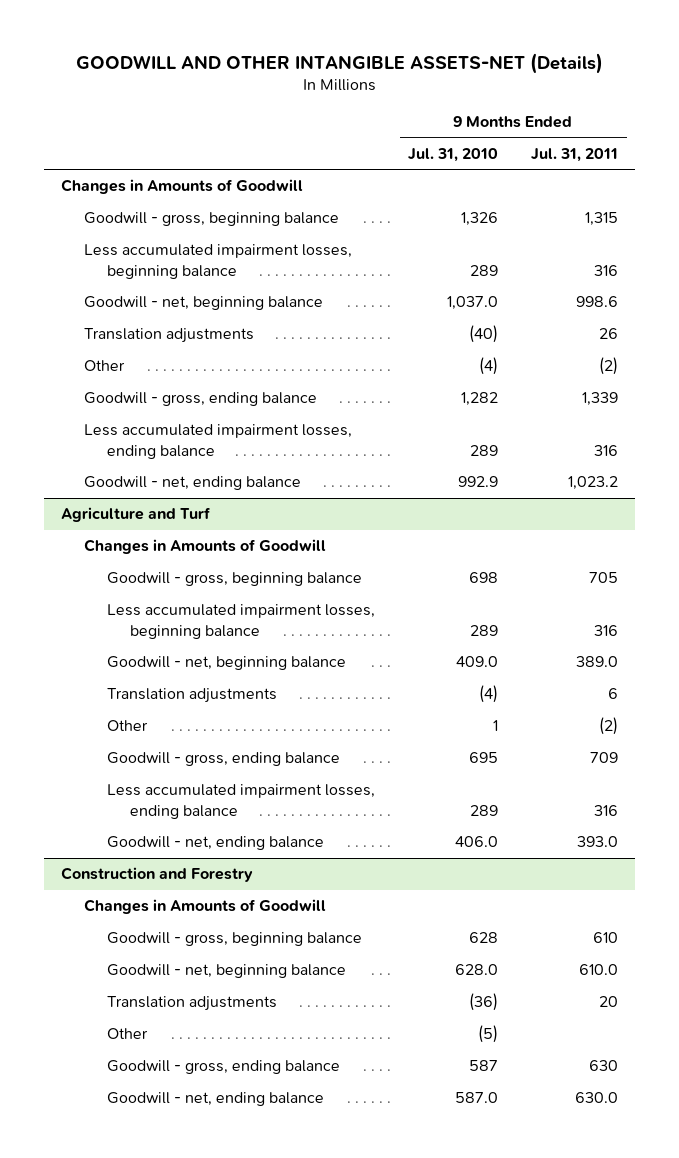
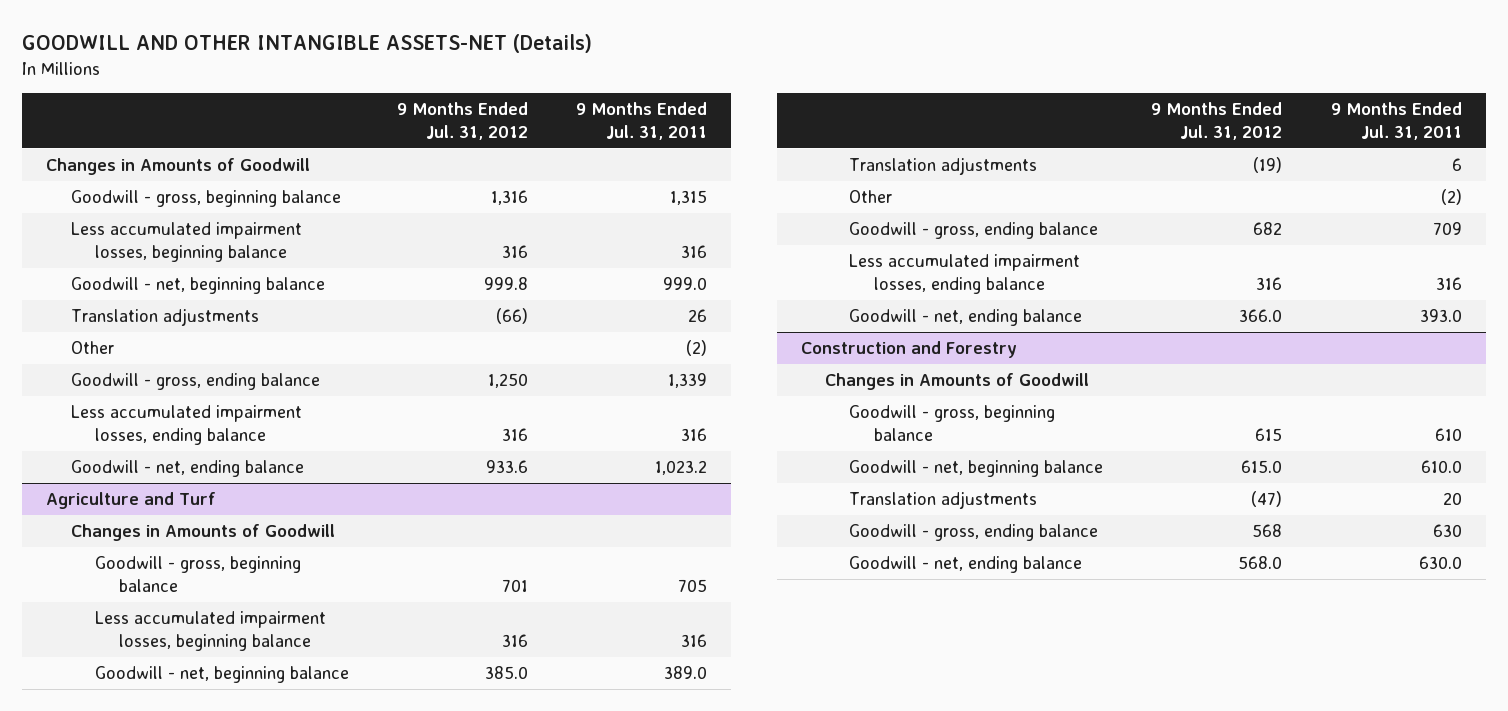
[408,148,499,163] Jul. 31, 2010 -> none
none -> [397,102,529,141] 9 Months Ended Jul. 31, 2012
[576,296,619,308] 998.6 -> [663,277,708,291] 999.0
[106,1028,148,1040] Other -> none

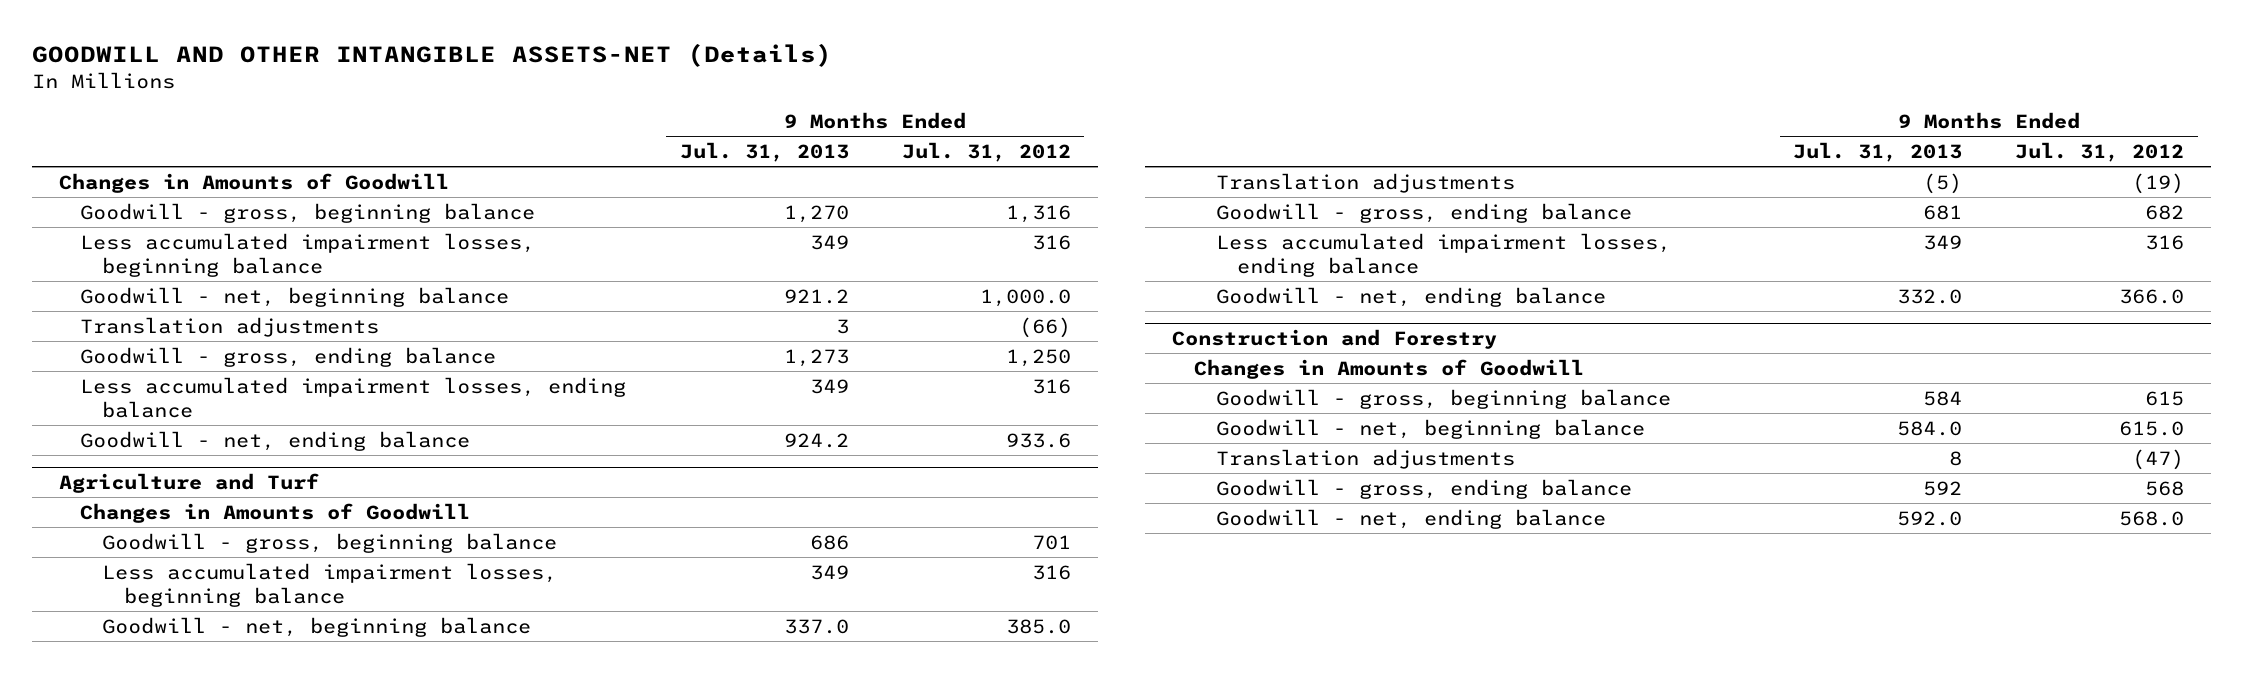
[576,102,708,141] 9 Months Ended Jul. 31, 2011 -> none
none -> [679,141,849,162] Jul. 31, 2013
[484,277,529,291] 999.8 -> [979,288,1071,307] 1,000.0
[70,341,114,355] Other -> none
[849,190,893,204] Other -> none

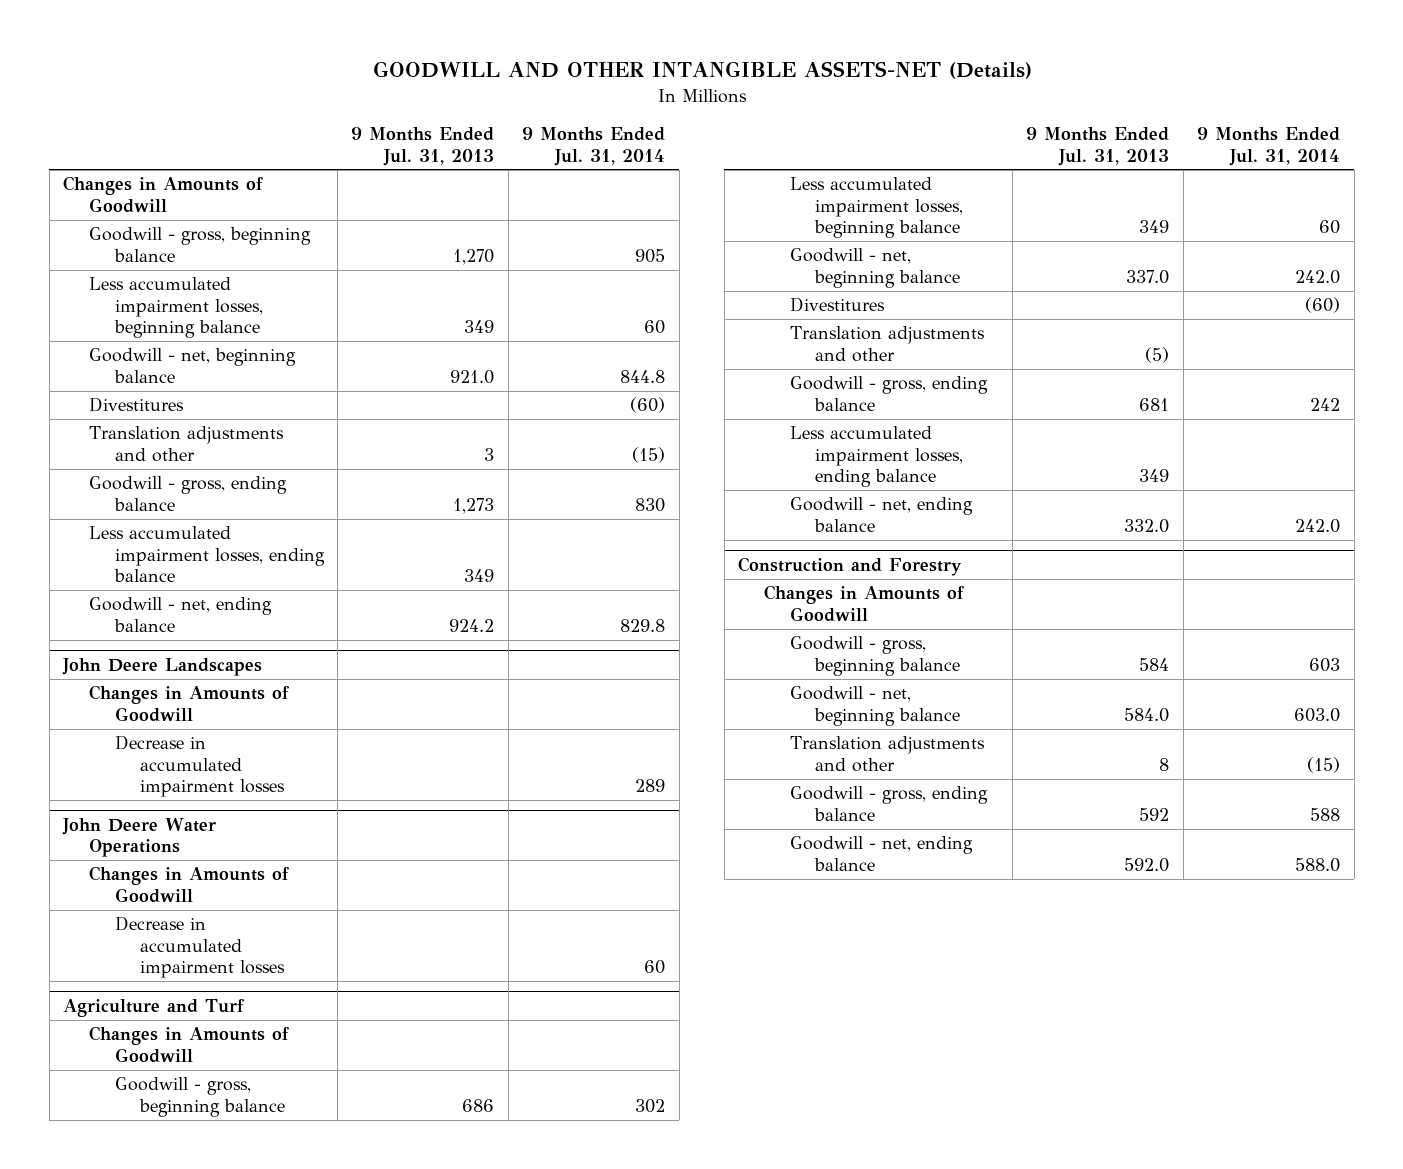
[901,141,1071,162] Jul. 31, 2012 -> none
none -> [522,127,666,166] 9 Months Ended Jul. 31, 2014
[783,288,849,304] 921.2 -> [450,369,495,384] 921.0
none -> [88,397,184,413] Divestitures
[80,316,380,337] Translation adjustments -> [88,426,284,462] Translation adjustments and other
none -> [62,658,263,677] John Deere Landscapes
none -> [88,685,290,722] Changes in Amounts of Goodwill
none -> [114,735,286,798] Decrease in accumulated impairment losses
none -> [62,818,217,858] John Deere Water Operations
none -> [88,866,290,903] Changes in Amounts of Goodwill
none -> [114,916,286,979] Decrease in accumulated impairment losses
none -> [789,297,885,313] Divestitures
[1215,172,1515,193] Translation adjustments -> [789,326,985,362] Translation adjustments and other
[1215,448,1515,469] Translation adjustments -> [789,736,985,772] Translation adjustments and other

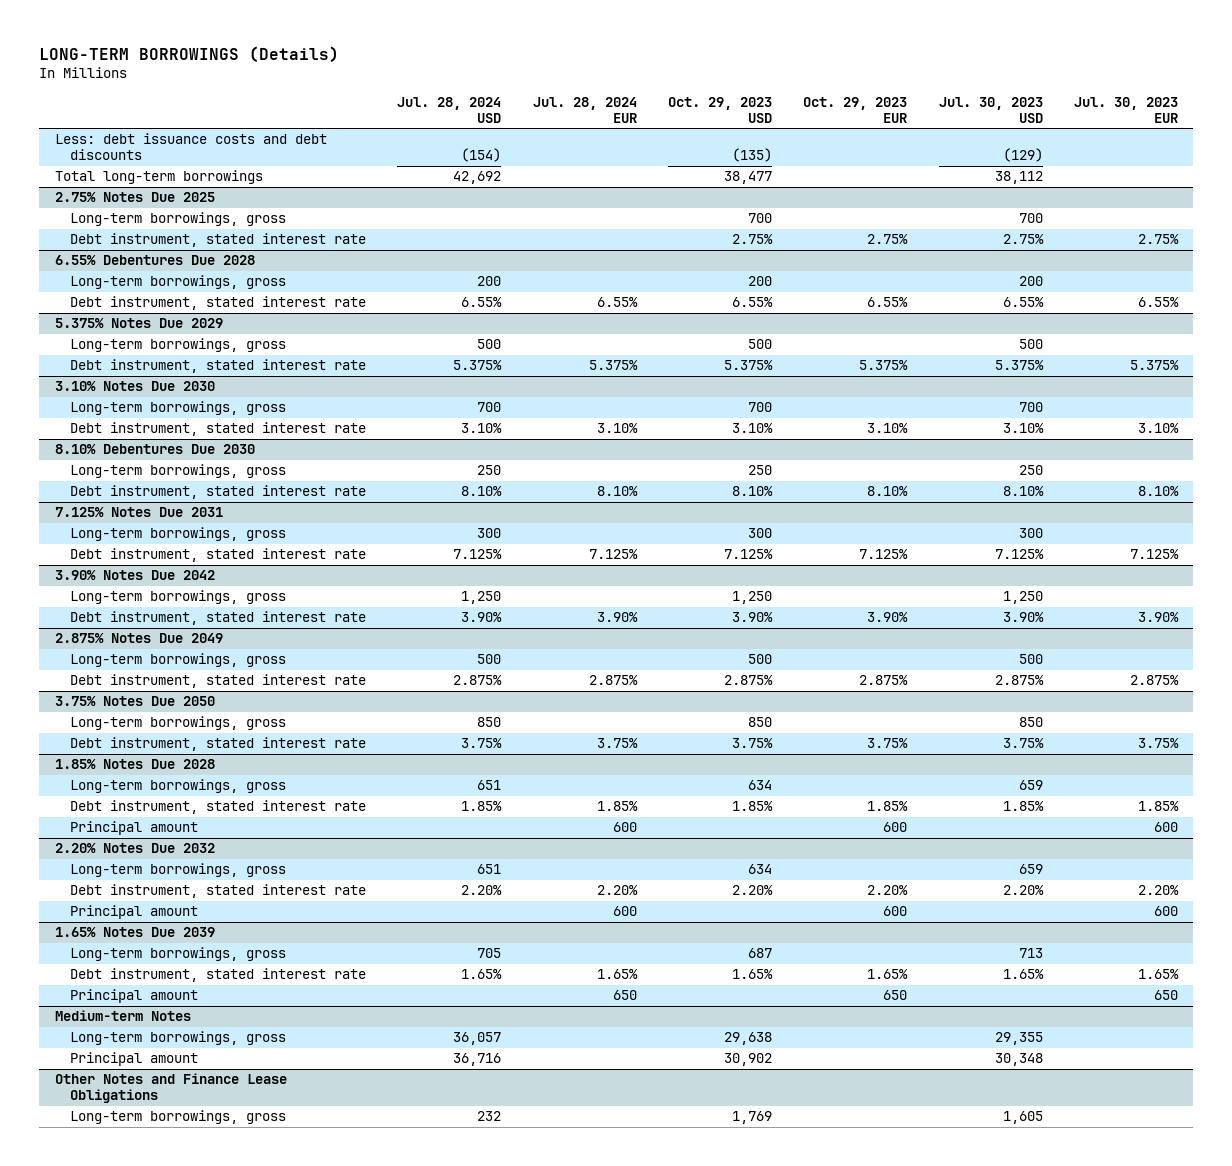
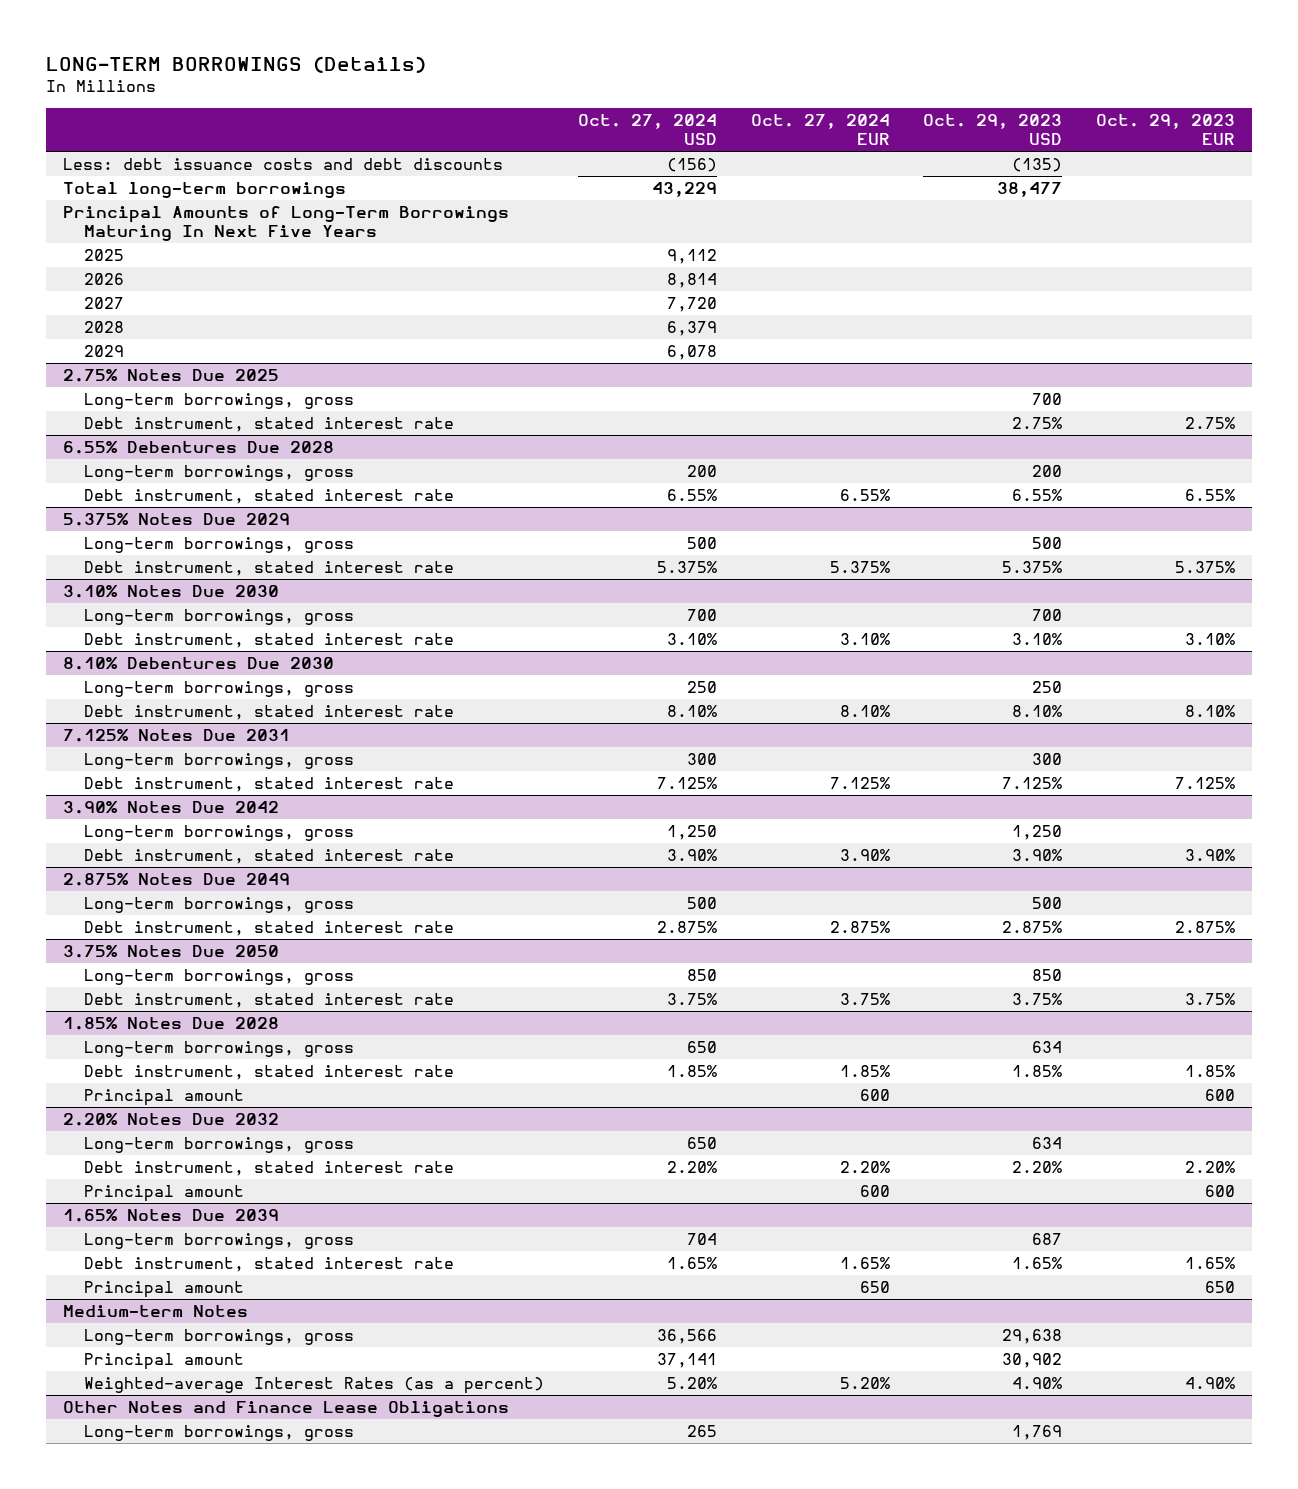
[397,97,502,123] Jul. 28, 2024 USD -> none
[532,97,637,123] Jul. 28, 2024 EUR -> none
[938,97,1043,123] Jul. 30, 2023 USD -> none
[1073,97,1178,123] Jul. 30, 2023 EUR -> none
none -> [577,114,717,146] Oct. 27, 2024 USD
none -> [750,114,890,146] Oct. 27, 2024 EUR
none -> [63,206,510,242] Principal Amounts of Long-Term Borrowings Maturing In Next Five Years
none -> [84,249,125,262] 2025
none -> [84,273,125,286] 2026
none -> [84,297,125,310] 2027
none -> [84,321,125,334] 2028
none -> [84,345,125,358] 2029
none -> [84,1377,545,1395] Weighted-average Interest Rates (as a percent)

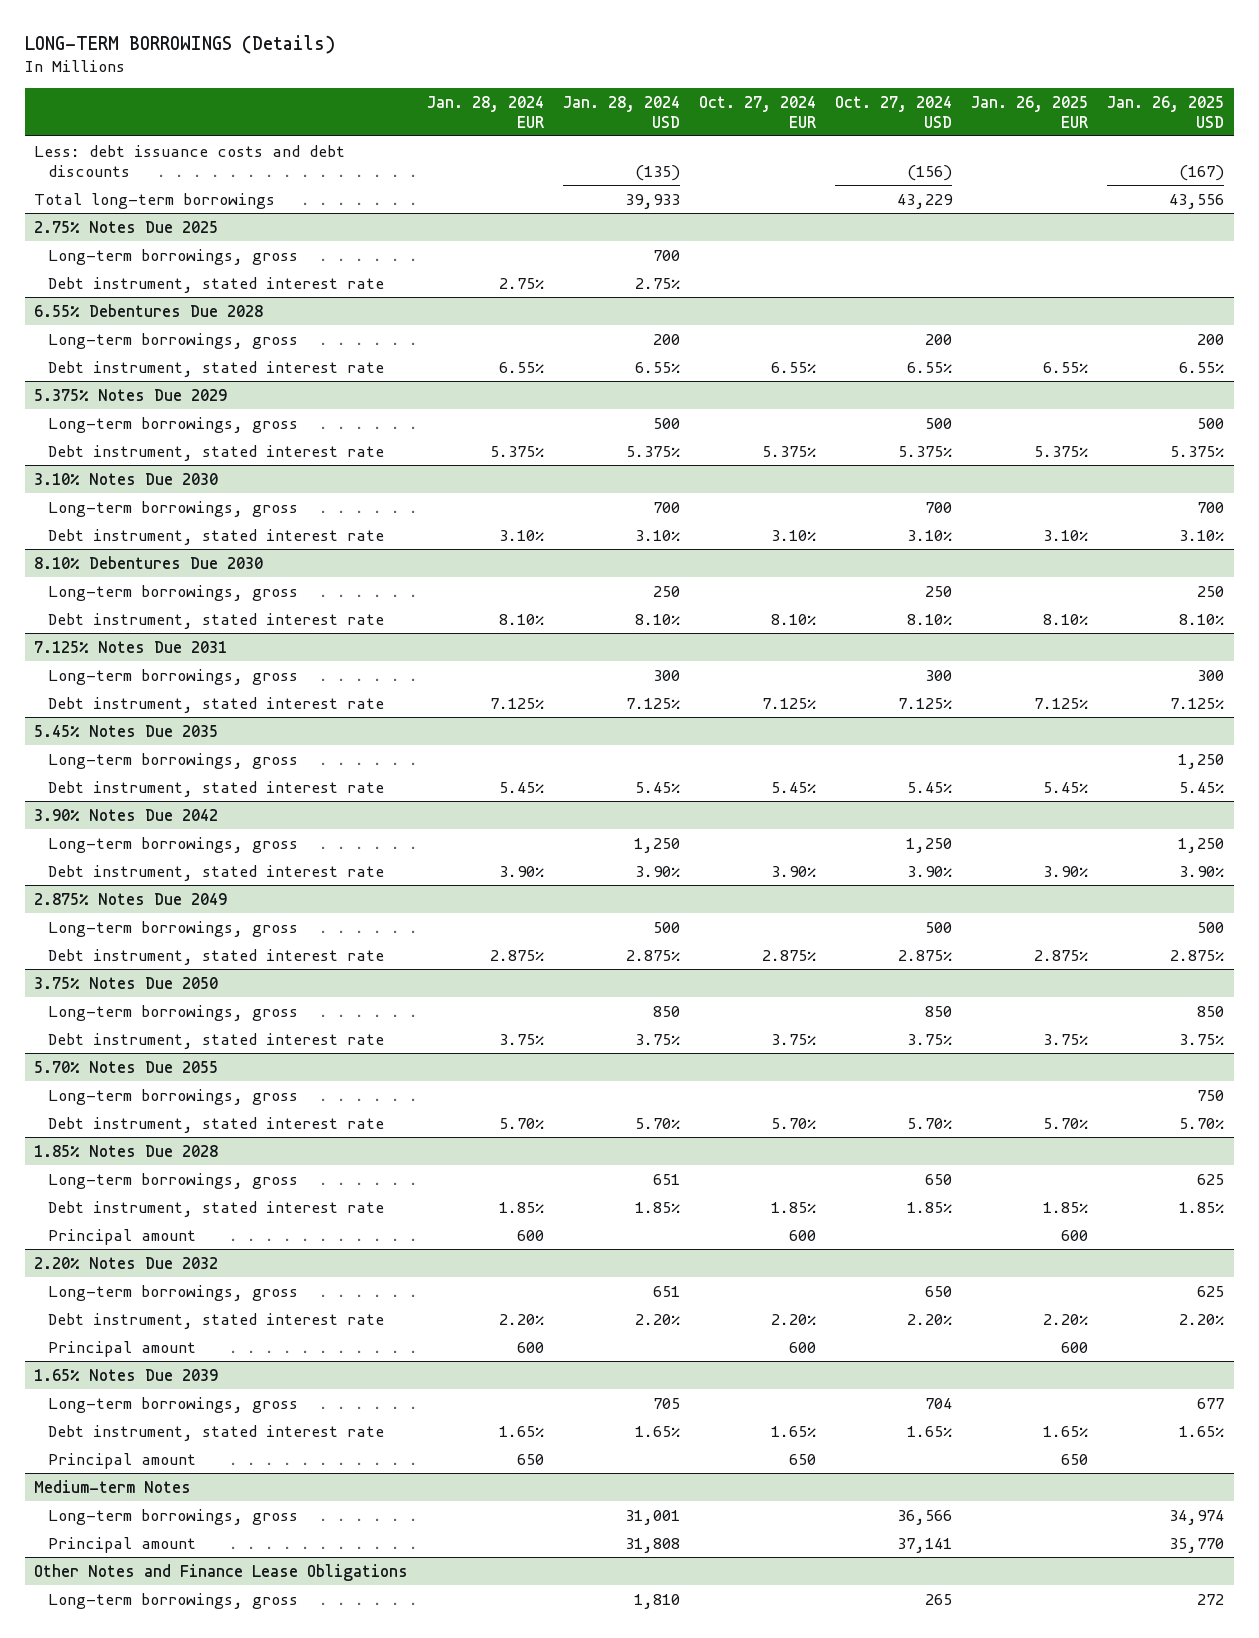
[923,114,1063,146] Oct. 29, 2023 USD -> none
[1096,114,1236,146] Oct. 29, 2023 EUR -> none
none -> [427,95,545,128] Jan. 28, 2024 EUR
none -> [563,95,681,128] Jan. 28, 2024 USD
none -> [971,95,1089,128] Jan. 26, 2025 EUR
none -> [1107,95,1225,128] Jan. 26, 2025 USD
[63,206,510,242] Principal Amounts of Long-Term Borrowings Maturing In Next Five Years -> none
[84,249,125,262] 2025 -> none
[84,273,125,286] 2026 -> none
[84,297,125,310] 2027 -> none
[84,321,125,334] 2028 -> none
[84,345,125,358] 2029 -> none
none -> [34,724,219,737] 5.45% Notes Due 2035
none -> [47,752,298,769] Long-term borrowings, gross
none -> [47,780,384,797] Debt instrument, stated interest rate
none -> [34,1060,219,1073] 5.70% Notes Due 2055
none -> [47,1088,298,1105] Long-term borrowings, gross
none -> [47,1116,384,1133] Debt instrument, stated interest rate
[84,1377,545,1395] Weighted-average Interest Rates (as a percent) -> none

